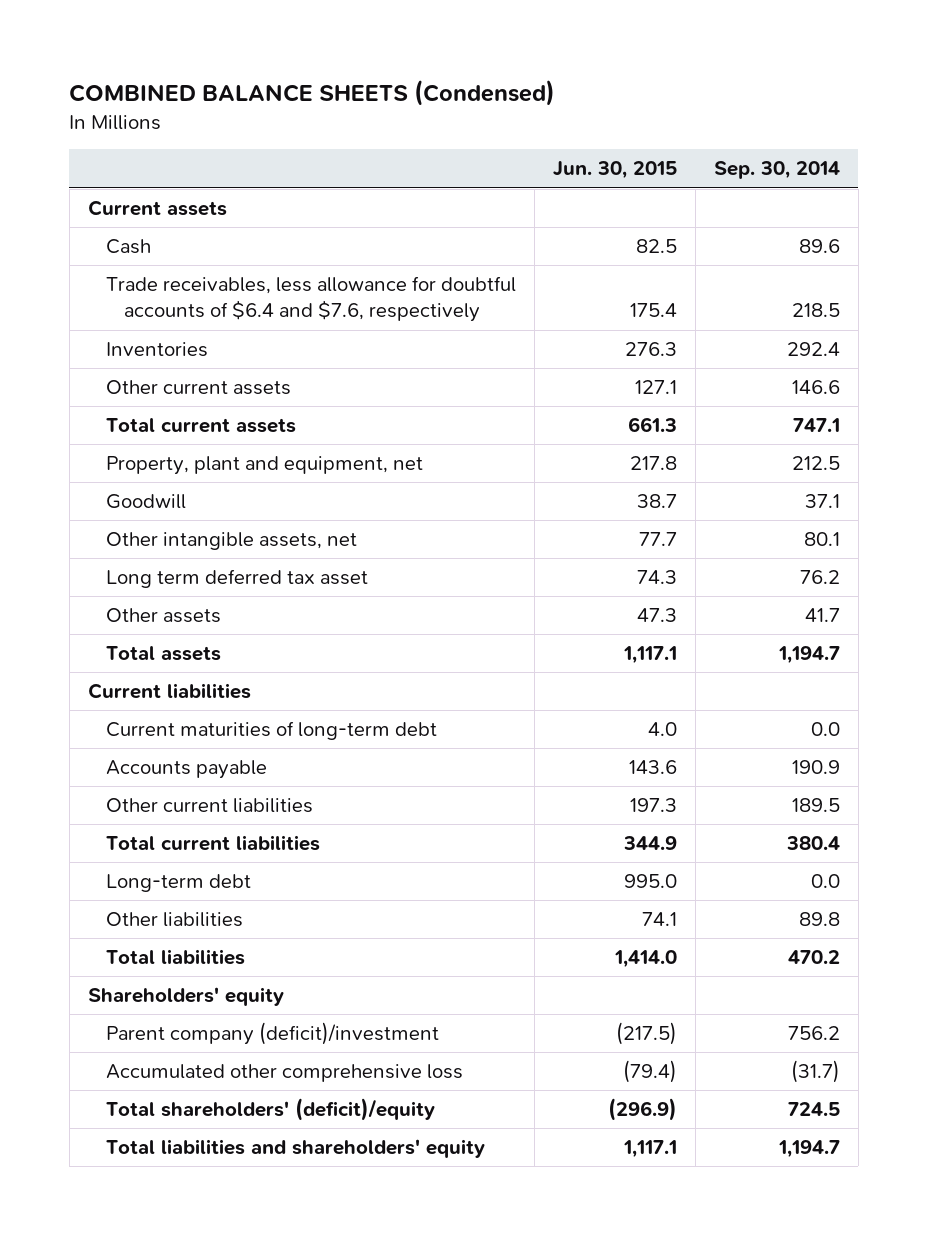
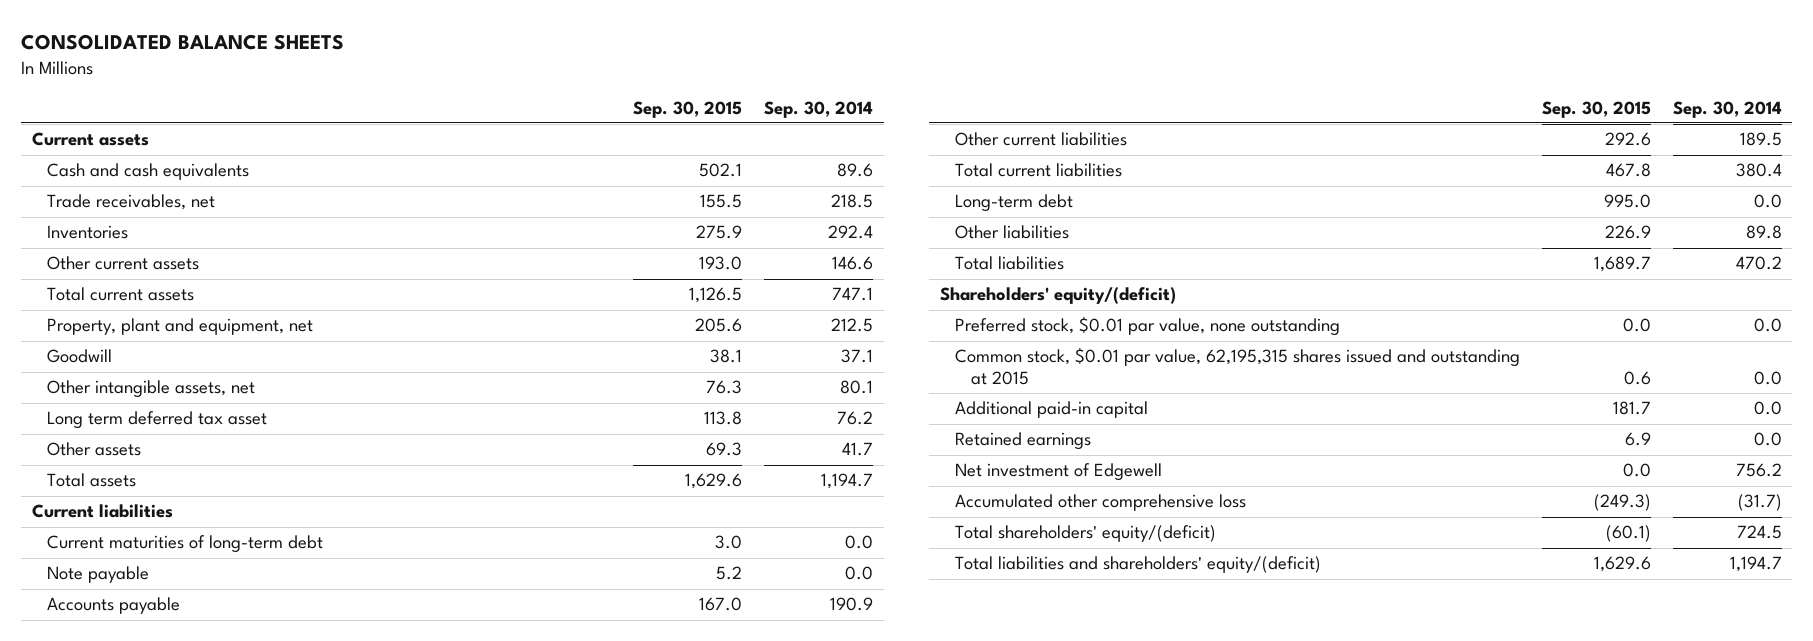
[69,80,556,107] COMBINED BALANCE SHEETS (Condensed) -> [20,34,344,51] CONSOLIDATED BALANCE SHEETS
[552,161,677,180] Jun. 30, 2015 -> none
none -> [633,100,743,118] Sep. 30, 2015
[105,239,151,255] Cash -> [46,163,249,181] Cash and cash equivalents
[105,276,516,323] Trade receivables, less allowance for doubtful accounts of $6.4 and $7.6, respectively -> [46,194,215,211] Trade receivables, net
none -> [46,566,149,584] Note payable
[87,987,284,1007] Shareholders' equity -> [940,287,1177,305] Shareholders' equity/(deficit)
none -> [955,316,1341,337] Preferred stock, $0.01 par value, none outstanding
none -> [955,347,1521,385] Common stock, $0.01 par value, 62,195,315 shares issued and outstanding at 2015
none -> [955,401,1149,419] Additional paid-in capital
none -> [955,432,1092,451] Retained earnings
[105,1022,439,1046] Parent company (deficit)/investment -> [955,463,1163,482] Net investment of Edgewell
[105,1098,435,1122] Total shareholders' (deficit)/equity -> [955,525,1217,543] Total shareholders' equity/(deficit)
[105,1139,485,1159] Total liabilities and shareholders' equity -> [955,556,1322,574] Total liabilities and shareholders' equity/(deficit)

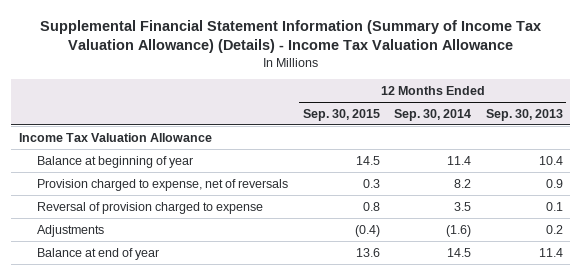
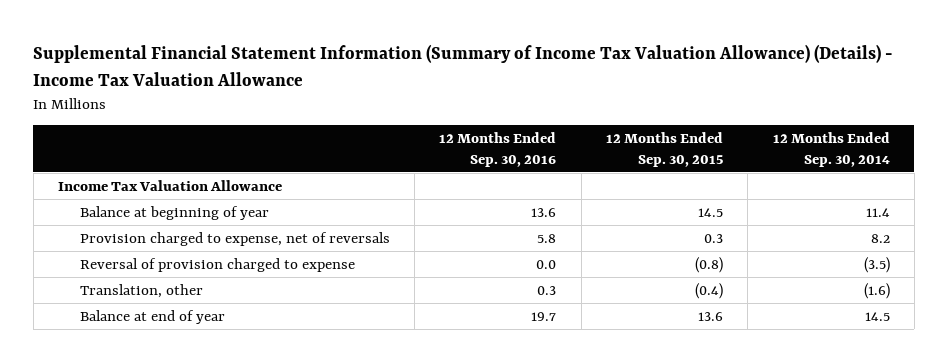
[485,108,563,121] Sep. 30, 2013 -> none
none -> [439,132,557,167] 12 Months Ended Sep. 30, 2016
[362,201,380,211] 0.8 -> [695,256,724,273] (0.8)
[454,201,472,211] 3.5 -> [863,256,890,273] (3.5)
[37,224,105,237] Adjustments -> [79,283,203,298] Translation, other

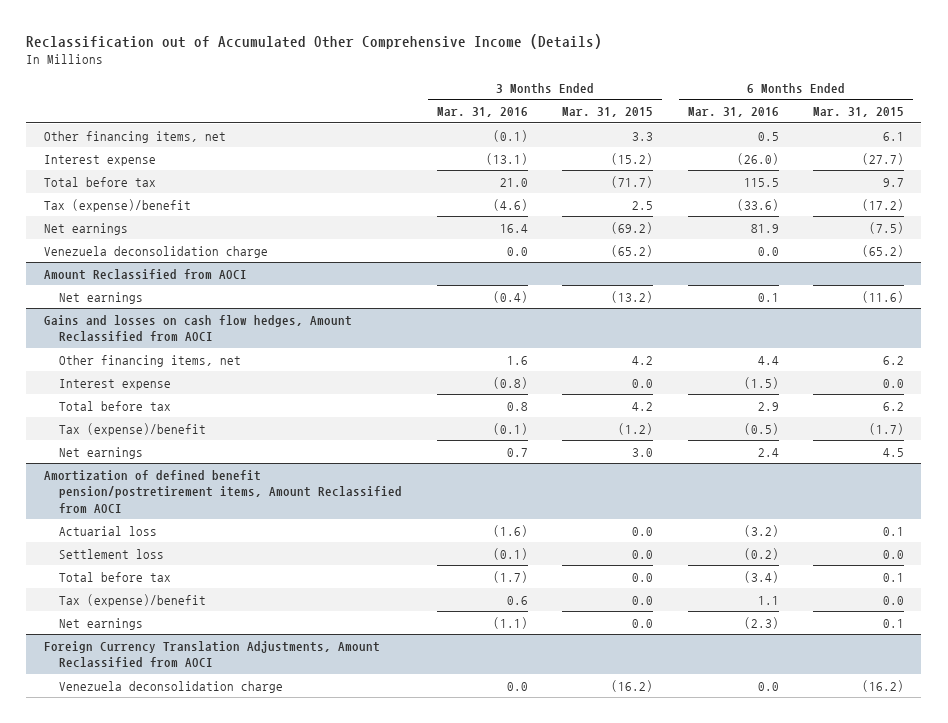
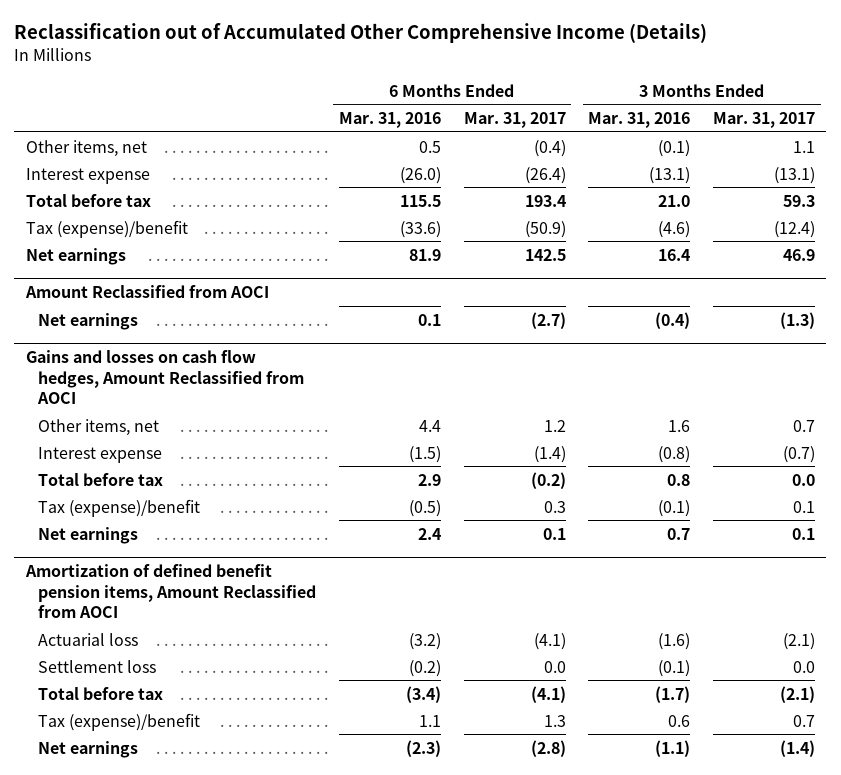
[562,107,654,118] Mar. 31, 2015 -> none
[813,107,905,118] Mar. 31, 2015 -> none
none -> [463,111,566,128] Mar. 31, 2017
none -> [712,111,815,128] Mar. 31, 2017
[43,130,226,143] Other financing items, net -> [25,139,147,157] Other items, net
[43,245,268,258] Venezuela deconsolidation charge -> none
[59,354,242,367] Other financing items, net -> [38,418,160,436] Other items, net
[43,469,403,513] Amortization of defined benefit pension/postretirement items, Amount Reclassified from AOCI -> [24,563,317,619] Amortization of defined benefit pension items, Amount Reclassified from AOCI
[43,640,380,668] Foreign Currency Translation Adjustments, Amount Reclassified from AOCI -> none
[59,680,284,693] Venezuela deconsolidation charge -> none

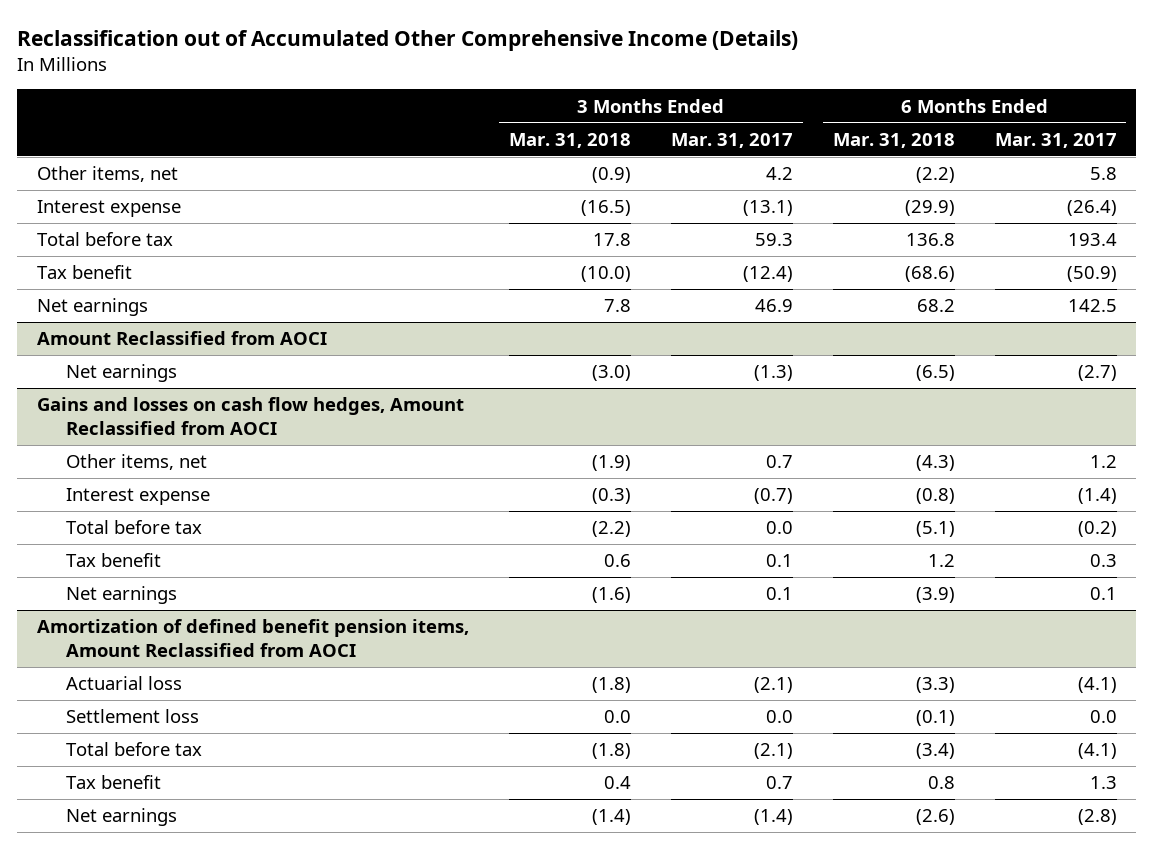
[338,111,441,128] Mar. 31, 2016 -> none
[588,111,691,128] Mar. 31, 2016 -> none
none -> [509,132,632,148] Mar. 31, 2018
none -> [832,132,955,148] Mar. 31, 2018
[533,139,566,157] (0.4) -> [1089,167,1117,181] 5.8
[792,140,815,153] 1.1 -> [765,167,793,181] 4.2
[25,219,188,238] Tax (expense)/benefit -> [37,265,133,280] Tax benefit
[38,498,201,517] Tax (expense)/benefit -> [65,553,161,568] Tax benefit
[38,712,201,731] Tax (expense)/benefit -> [65,775,161,790] Tax benefit

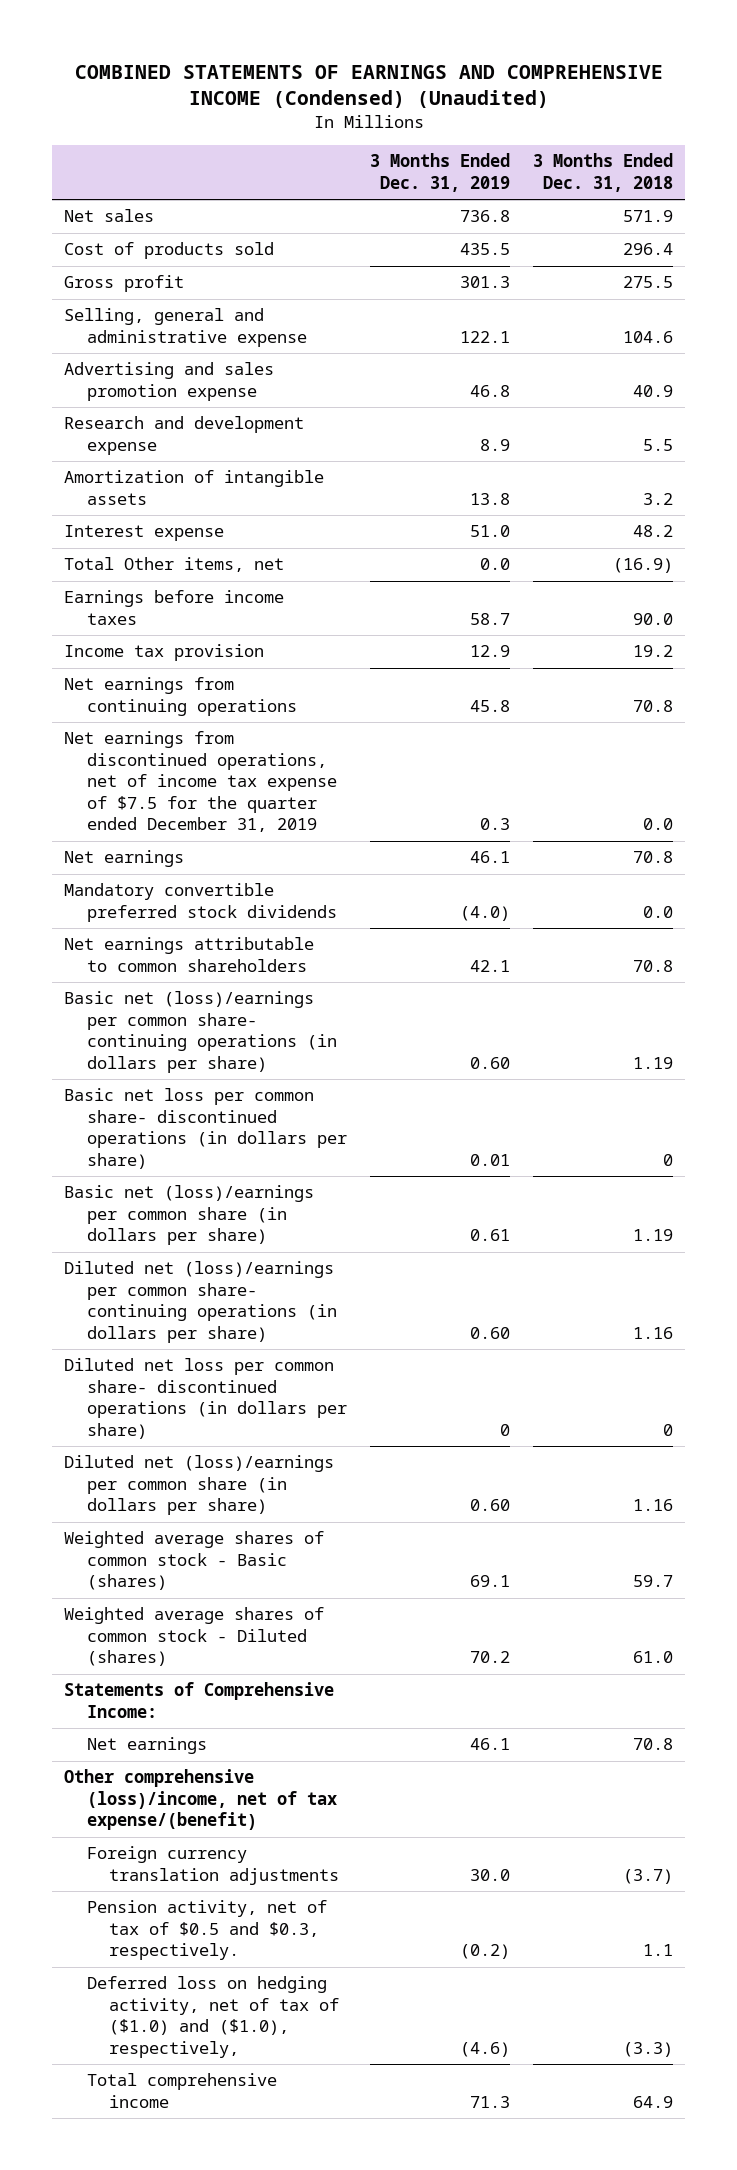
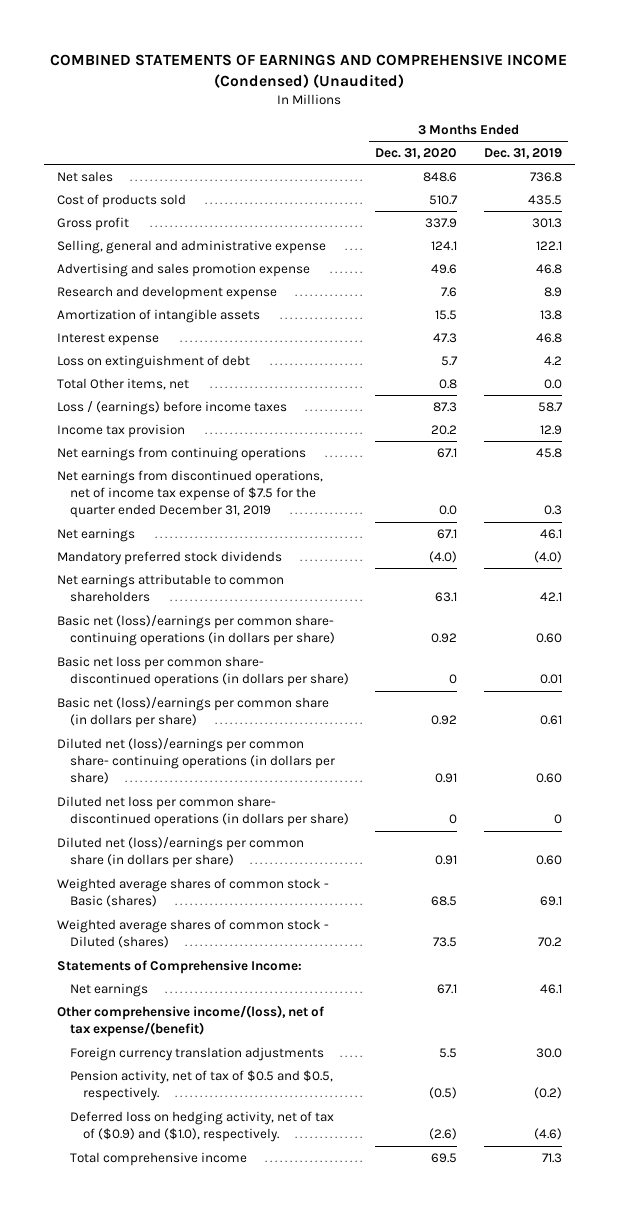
[533,153,674,192] 3 Months Ended Dec. 31, 2018 -> none
none -> [375,148,458,160] Dec. 31, 2020
[470,525,511,538] 51.0 -> [535,332,562,343] 46.8
none -> [57,354,251,369] Loss on extinguishment of debt
[63,590,284,625] Earnings before income taxes -> [57,400,288,415] Loss / (earnings) before income taxes
[63,883,337,922] Mandatory convertible preferred stock dividends -> [57,550,283,565] Mandatory preferred stock dividends
[63,1769,337,1831] Other comprehensive (loss)/income, net of tax expense/(benefit) -> [57,1004,325,1038] Other comprehensive income/(loss), net of tax expense/(benefit)
[86,1900,327,1961] Pension activity, net of tax of $0.5 and $0.3, respectively. -> [69,1069,333,1102] Pension activity, net of tax of $0.5 and $0.5, respectively.
[86,1976,340,2058] Deferred loss on hedging activity, net of tax of ($1.0) and ($1.0), respectively, -> [69,1110,334,1143] Deferred loss on hedging activity, net of tax of ($0.9) and ($1.0), respectively.

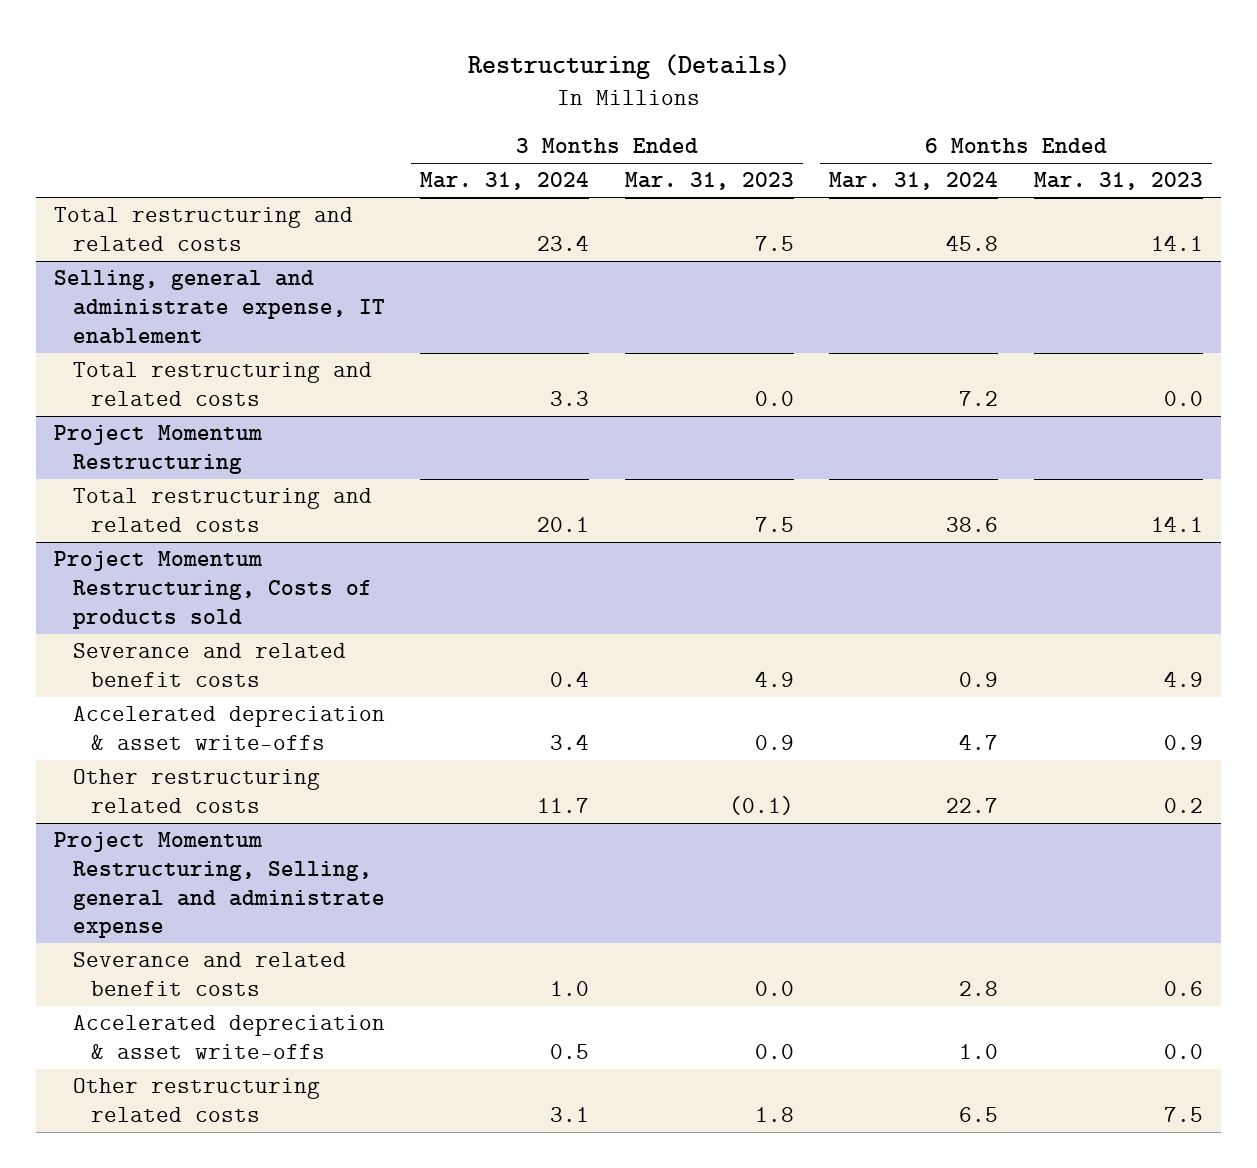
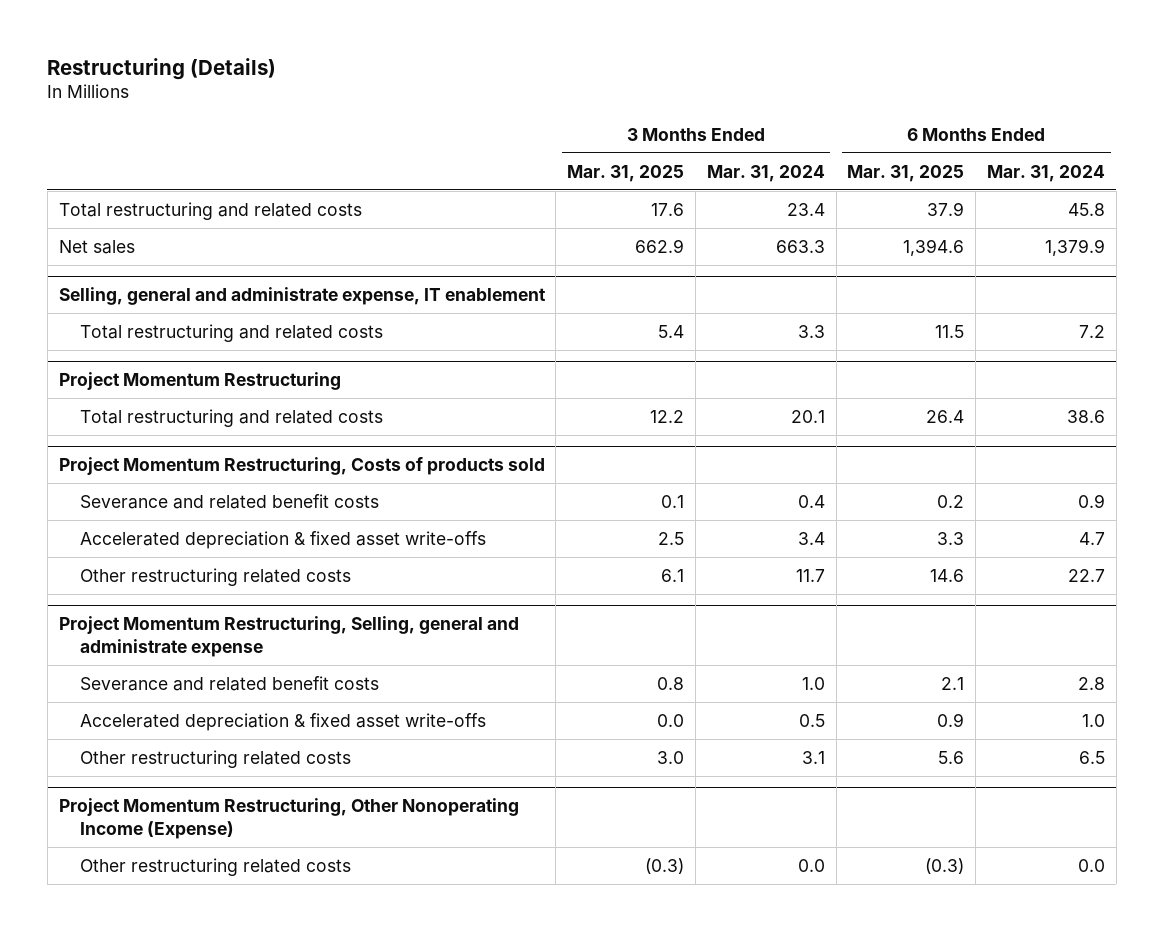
[624,172,794,191] Mar. 31, 2023 -> none
[1033,172,1203,191] Mar. 31, 2023 -> none
none -> [567,164,685,182] Mar. 31, 2025
none -> [847,164,965,182] Mar. 31, 2025
none -> [58,239,135,254] Net sales
[72,706,385,750] Accelerated depreciation & asset write-offs -> [79,530,486,549] Accelerated depreciation & fixed asset write-offs
[72,1015,385,1059] Accelerated depreciation & asset write-offs -> [79,712,486,731] Accelerated depreciation & fixed asset write-offs
none -> [58,798,519,839] Project Momentum Restructuring, Other Nonoperating Income (Expense)
none -> [79,857,351,876] Other restructuring related costs

